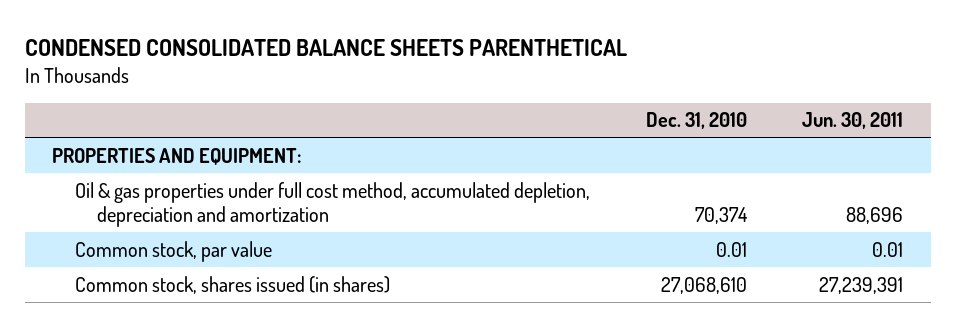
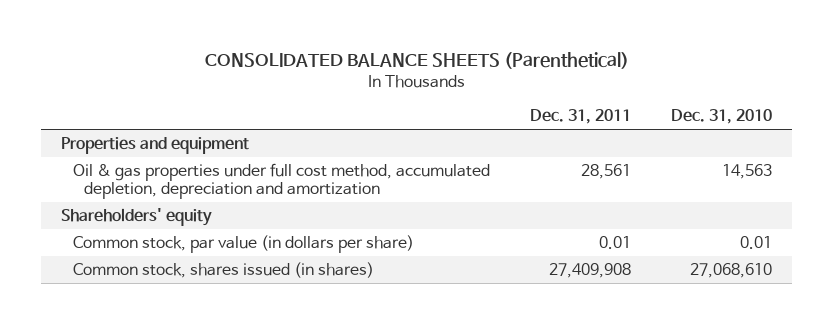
[24,38,627,56] CONDENSED CONSOLIDATED BALANCE SHEETS PARENTHETICAL -> [204,51,629,69] CONSOLIDATED BALANCE SHEETS (Parenthetical)
[802,112,904,130] Jun. 30, 2011 -> none
none -> [529,109,631,125] Dec. 31, 2011
[52,147,302,165] PROPERTIES AND EQUIPMENT: -> [61,137,250,155] Properties and equipment
[694,206,748,224] 70,374 -> [721,164,772,180] 14,563
none -> [61,208,213,227] Shareholders' equity
[74,240,272,262] Common stock, par value -> [72,235,414,254] Common stock, par value (in dollars per share)

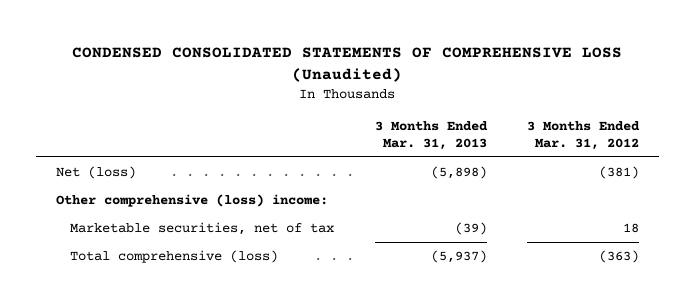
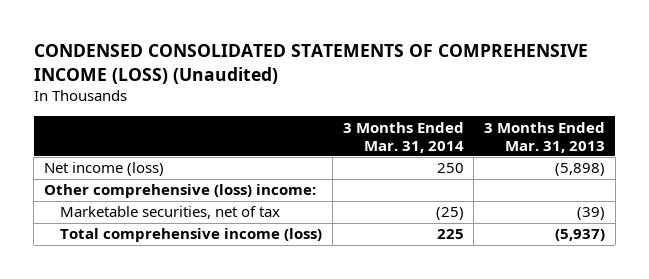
[72,47,623,83] CONDENSED CONSOLIDATED STATEMENTS OF COMPREHENSIVE LOSS (Unaudited) -> [33,44,588,84] CONDENSED CONSOLIDATED STATEMENTS OF COMPREHENSIVE INCOME (LOSS) (Unaudited)
[527,121,641,150] 3 Months Ended Mar. 31, 2012 -> none
none -> [342,121,464,153] 3 Months Ended Mar. 31, 2014
[55,165,136,179] Net (loss) -> [44,162,165,177] Net income (loss)
[69,249,278,263] Total comprehensive (loss) -> [60,228,323,243] Total comprehensive income (loss)

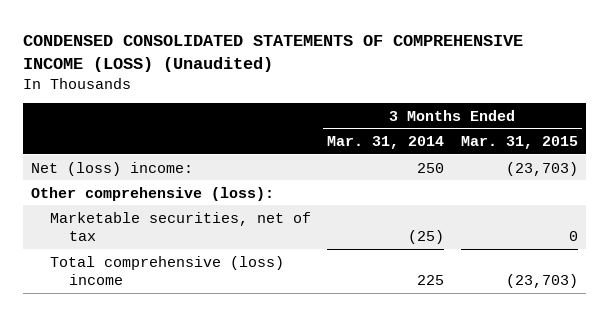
[483,121,605,153] 3 Months Ended Mar. 31, 2013 -> none
none -> [460,136,578,150] Mar. 31, 2015
[44,162,165,177] Net income (loss) -> [30,161,193,176] Net (loss) income:
[44,184,317,199] Other comprehensive (loss) income: -> [30,186,274,201] Other comprehensive (loss):
[60,228,323,243] Total comprehensive income (loss) -> [49,255,284,286] Total comprehensive (loss) income

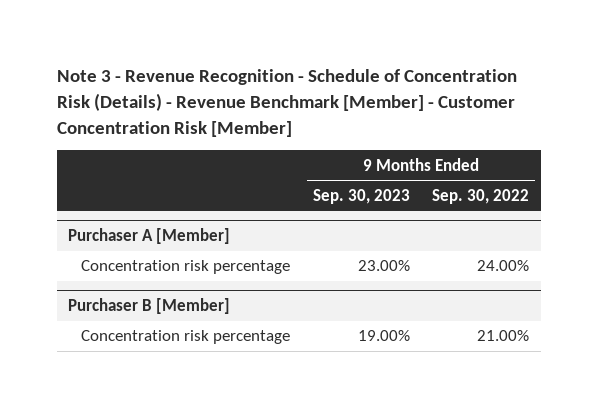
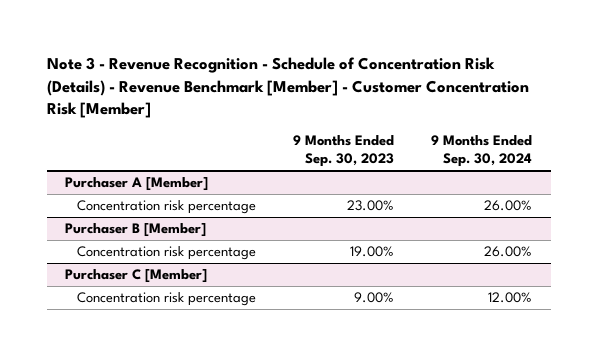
[432,188,530,204] Sep. 30, 2022 -> none
none -> [430,134,532,168] 9 Months Ended Sep. 30, 2024
none -> [65,269,208,284] Purchaser C [Member]
none -> [76,292,256,307] Concentration risk percentage

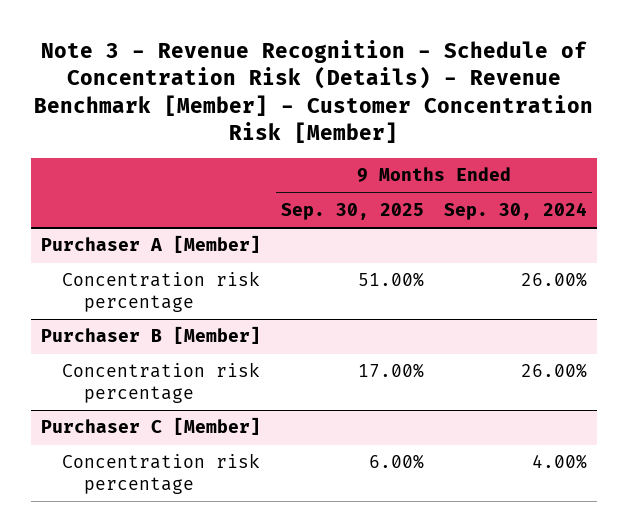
[292,134,394,168] 9 Months Ended Sep. 30, 2023 -> none
none -> [280,202,424,220] Sep. 30, 2025
[487,292,532,304] 12.00% -> [531,454,587,470] 4.00%

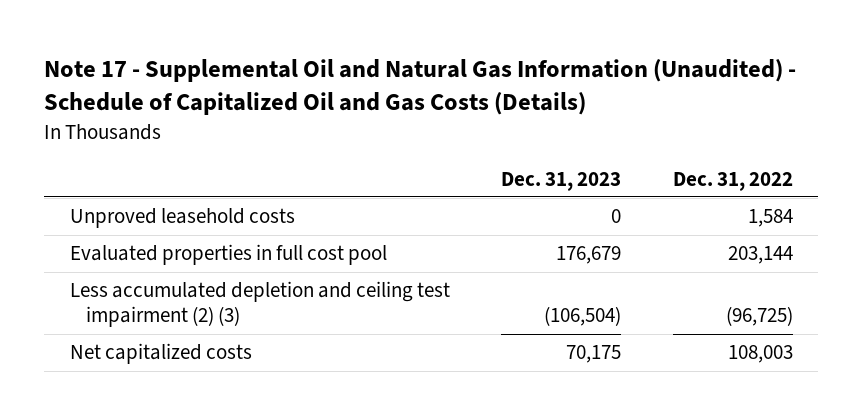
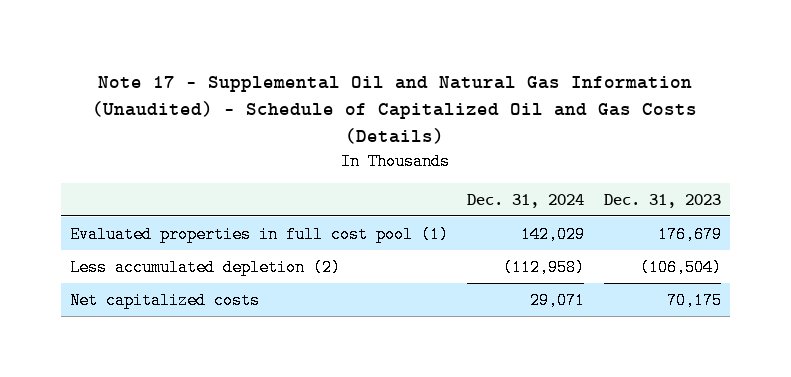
[672,171,793,191] Dec. 31, 2022 -> none
none -> [467,193,585,208] Dec. 31, 2024
[69,208,295,229] Unproved leasehold costs -> none
[69,244,387,266] Evaluated properties in full cost pool -> [70,225,450,243] Evaluated properties in full cost pool (1)
[69,281,450,328] Less accumulated depletion and ceiling test impairment (2) (3) -> [70,258,342,276] Less accumulated depletion (2)

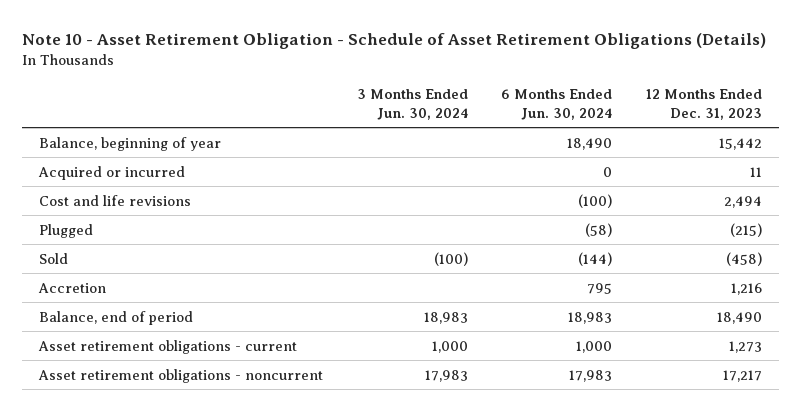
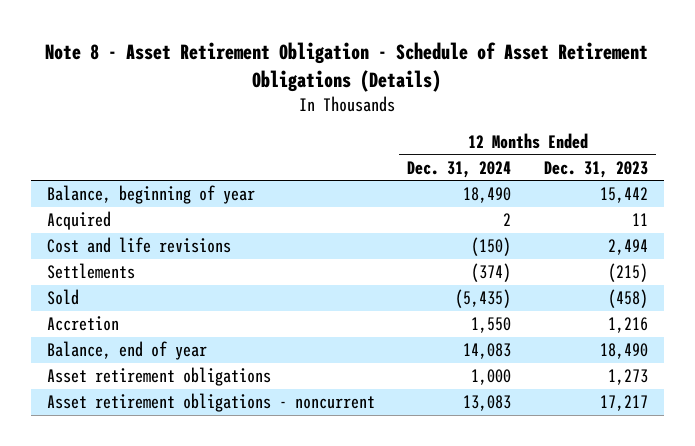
[21,32,766,49] Note 10 - Asset Retirement Obligation - Schedule of Asset Retirement Obligations (Details) -> [45,41,649,92] Note 8 - Asset Retirement Obligation - Schedule of Asset Retirement Obligations (Details)
[356,88,468,120] 3 Months Ended Jun. 30, 2024 -> none
[501,88,613,120] 6 Months Ended Jun. 30, 2024 -> none
none -> [407,160,512,178] Dec. 31, 2024
[37,165,185,180] Acquired or incurred -> [47,211,112,231] Acquired
[38,223,93,238] Plugged -> [47,263,136,280] Settlements
[38,310,193,325] Balance, end of period -> [47,341,208,361] Balance, end of year
[37,339,297,354] Asset retirement obligations - current -> [47,367,272,387] Asset retirement obligations

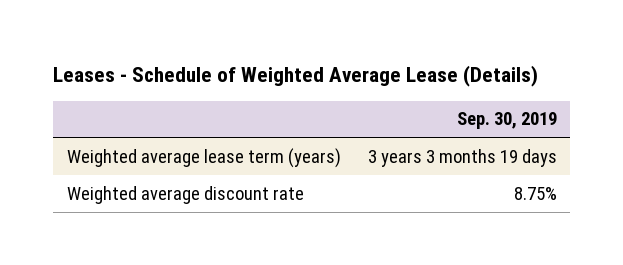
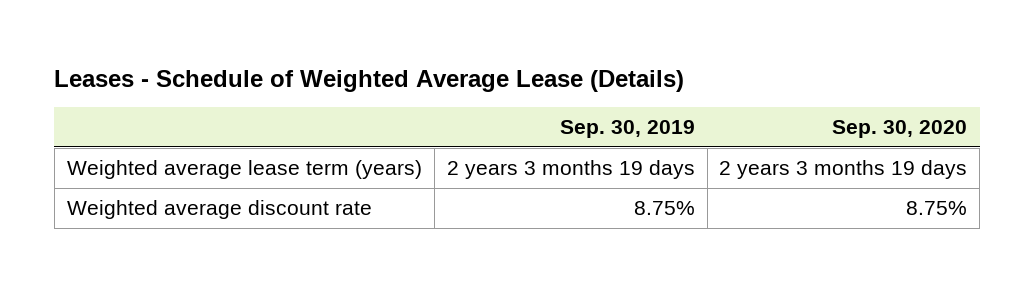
none -> [832,120,968,139] Sep. 30, 2020
[367,148,557,167] 3 years 3 months 19 days -> [446,159,695,179] 2 years 3 months 19 days

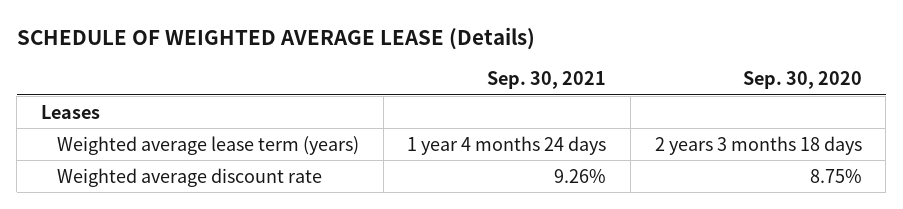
[54,69,685,92] Leases - Schedule of Weighted Average Lease (Details) -> [16,26,535,50] SCHEDULE OF WEIGHTED AVERAGE LEASE (Details)
[559,120,695,139] Sep. 30, 2019 -> none
none -> [487,71,607,90] Sep. 30, 2021
none -> [40,104,100,119] Leases
[719,159,968,179] 2 years 3 months 19 days -> [654,135,862,155] 2 years 3 months 18 days

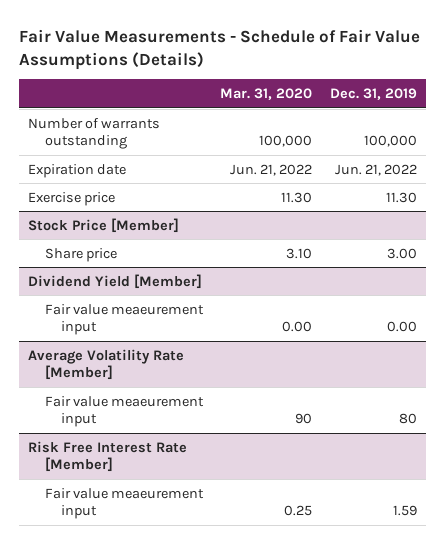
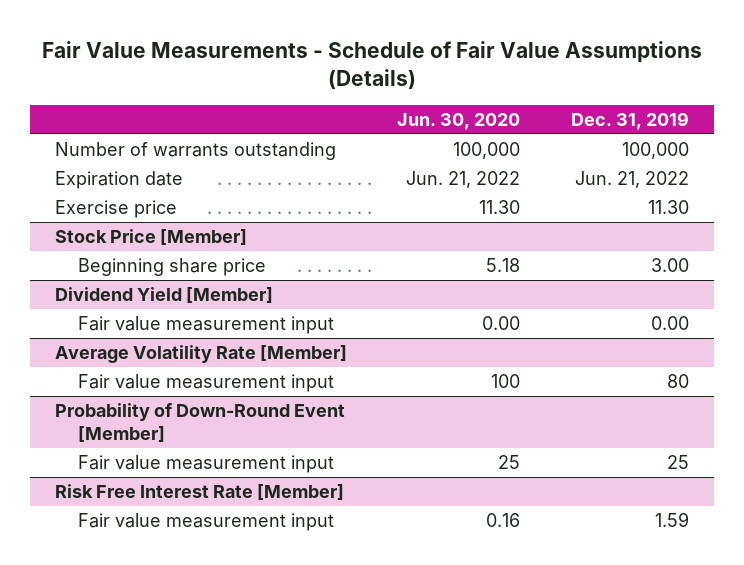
[220,88,313,101] Mar. 31, 2020 -> none
none -> [397,112,521,130] Jun. 30, 2020
[44,247,117,262] Share price -> [78,258,267,277] Beginning share price
[44,303,204,336] Fair value meaeurement input -> [78,316,335,335] Fair value measurement input
[44,395,204,428] Fair value meaeurement input -> [78,374,335,393] Fair value measurement input
none -> [54,403,345,443] Probability of Down-Round Event [Member]
none -> [78,455,335,474] Fair value measurement input
[44,487,204,520] Fair value meaeurement input -> [78,513,335,532] Fair value measurement input

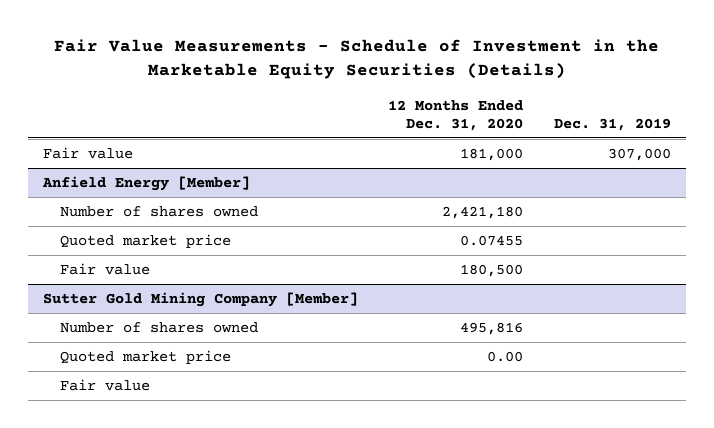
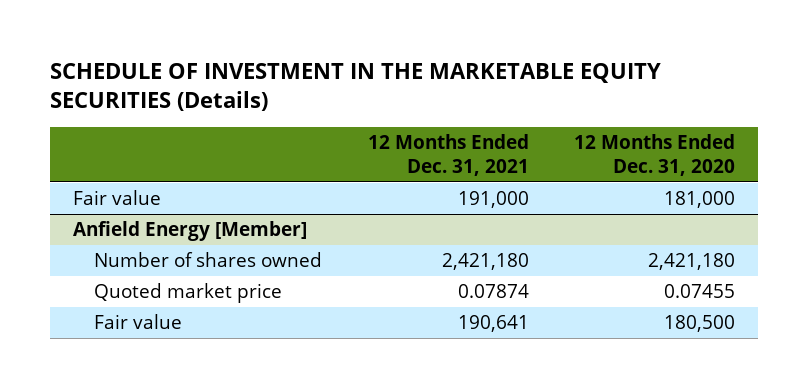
[53,39,659,80] Fair Value Measurements - Schedule of Investment in the Marketable Equity Securities (Details) -> [49,62,661,112] SCHEDULE OF INVESTMENT IN THE MARKETABLE EQUITY SECURITIES (Details)
[553,117,671,131] Dec. 31, 2019 -> none
none -> [367,134,529,176] 12 Months Ended Dec. 31, 2021
[42,292,358,308] Sutter Gold Mining Company [Member] -> none
[59,322,258,334] Number of shares owned -> none
[59,350,231,365] Quoted market price -> none
[59,379,150,392] Fair value -> none

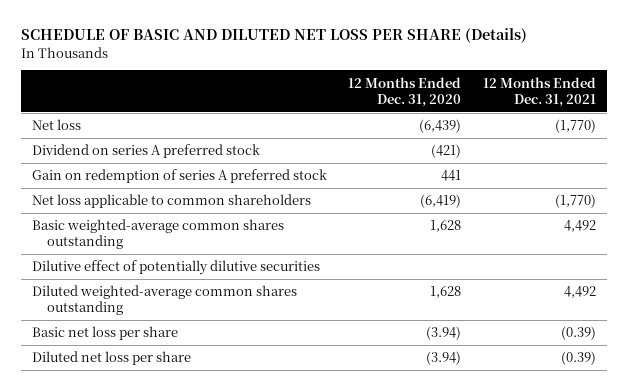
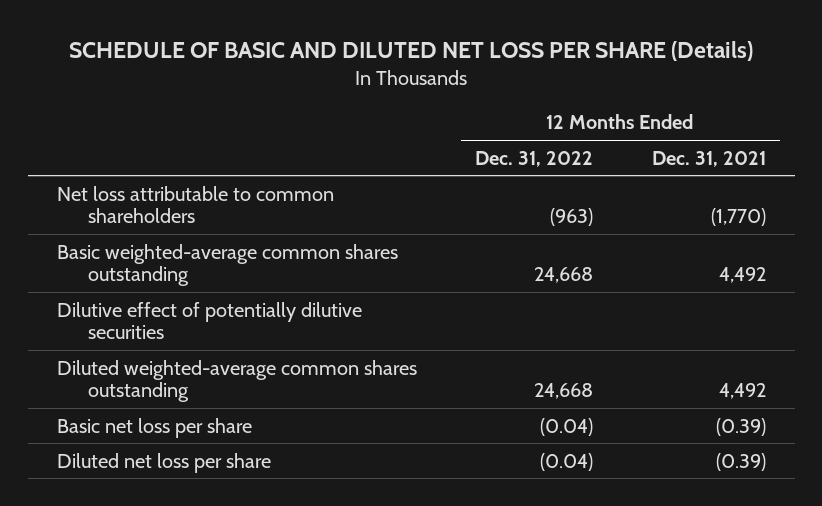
[348,76,462,107] 12 Months Ended Dec. 31, 2020 -> none
none -> [475,150,594,167] Dec. 31, 2022
[31,144,260,159] Dividend on series A preferred stock -> none
[31,169,327,184] Gain on redemption of series A preferred stock -> none
[31,194,311,209] Net loss applicable to common shareholders -> none
[31,119,81,131] Net loss -> [56,185,334,224] Net loss attributable to common shareholders

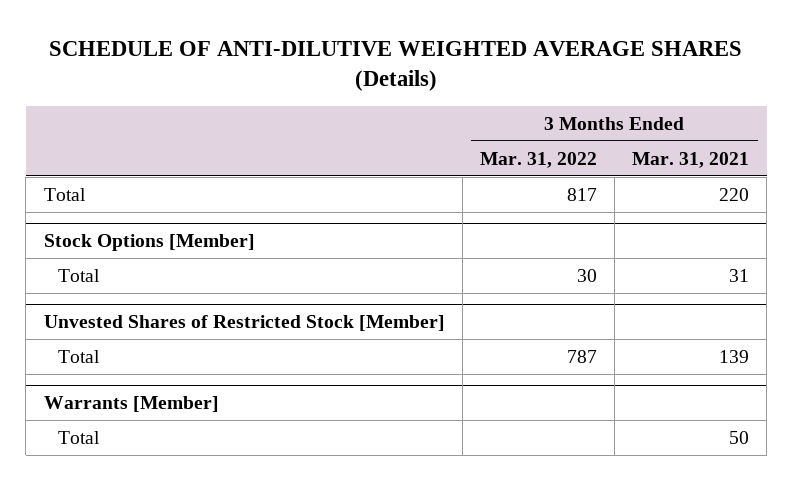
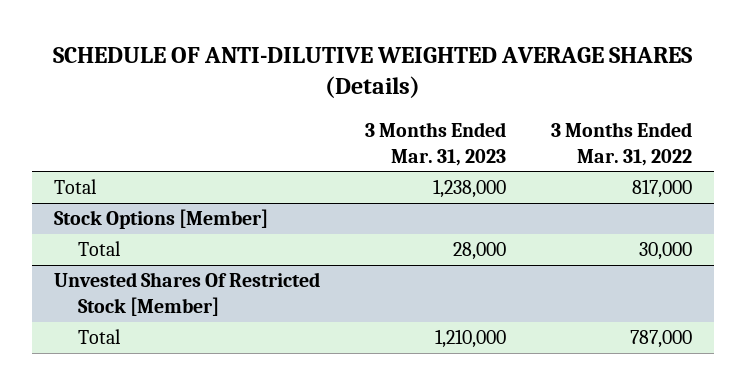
[631,151,749,168] Mar. 31, 2021 -> none
none -> [364,121,506,166] 3 Months Ended Mar. 31, 2023
[566,187,597,201] 817 -> [631,179,692,199] 817,000
[43,396,219,413] Warrants [Member] -> none
[58,430,101,444] Total -> none
[576,268,597,282] 30 -> [638,242,692,261] 30,000
[43,315,445,332] Unvested Shares of Restricted Stock [Member] -> [54,272,321,317] Unvested Shares Of Restricted Stock [Member]
[566,349,597,363] 787 -> [629,330,692,349] 787,000

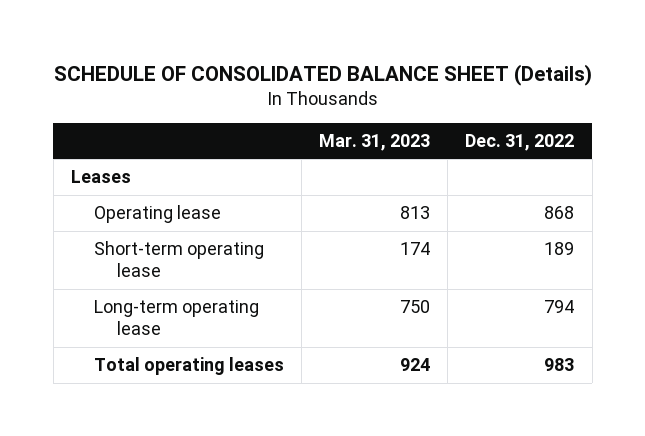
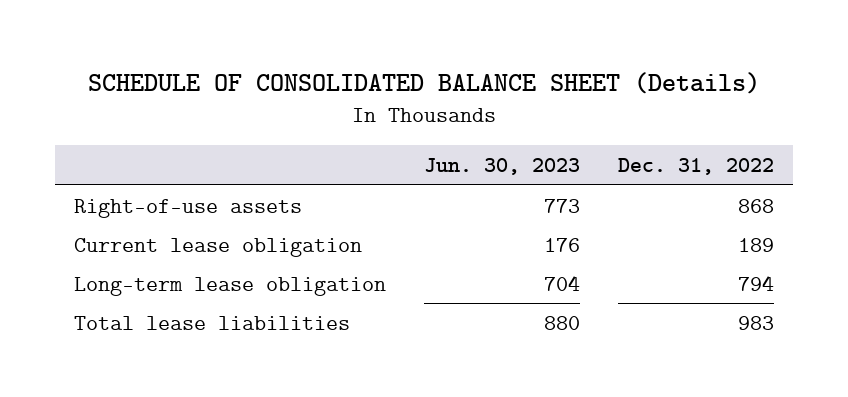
[319,133,431,151] Mar. 31, 2023 -> none
none -> [423,157,580,175] Jun. 30, 2023
[70,170,131,184] Leases -> none
[94,205,222,224] Operating lease -> [74,198,303,218] Right-of-use assets
[94,241,265,278] Short-term operating lease -> [74,237,363,257] Current lease obligation
[94,300,260,336] Long-term operating lease -> [74,276,387,296] Long-term lease obligation
[94,357,285,376] Total operating leases -> [74,315,351,330] Total lease liabilities

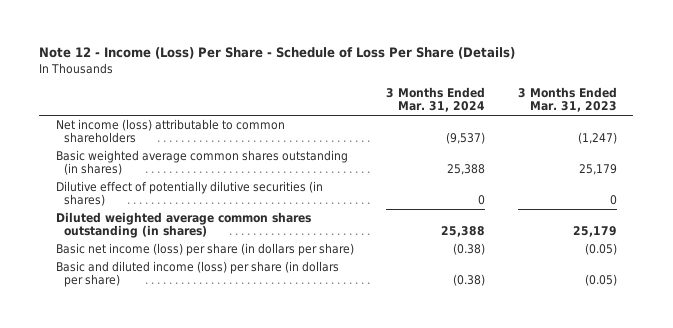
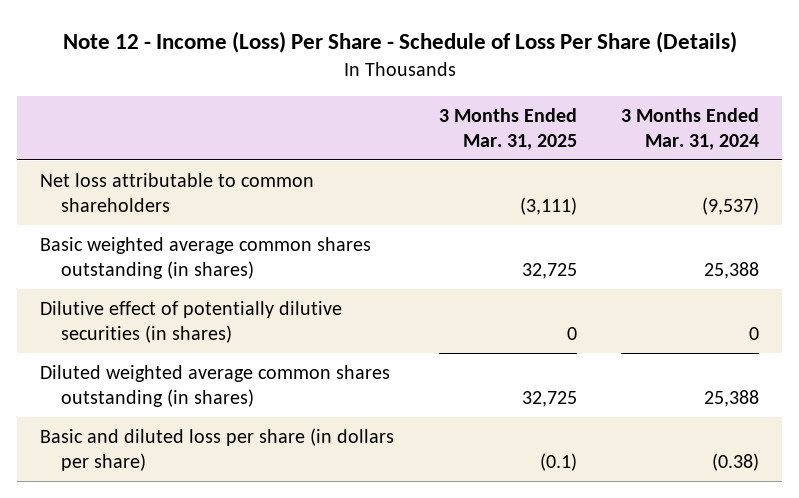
[518,87,618,113] 3 Months Ended Mar. 31, 2023 -> none
none -> [438,107,577,151] 3 Months Ended Mar. 31, 2025
[55,119,285,144] Net income (loss) attributable to common shareholders -> [39,172,314,213] Net loss attributable to common shareholders
[55,261,339,288] Basic and diluted income (loss) per share (in dollars per share) -> none
[55,243,354,257] Basic net income (loss) per share (in dollars per share) -> [39,427,394,472] Basic and diluted loss per share (in dollars per share)

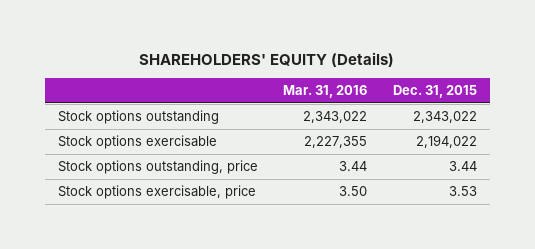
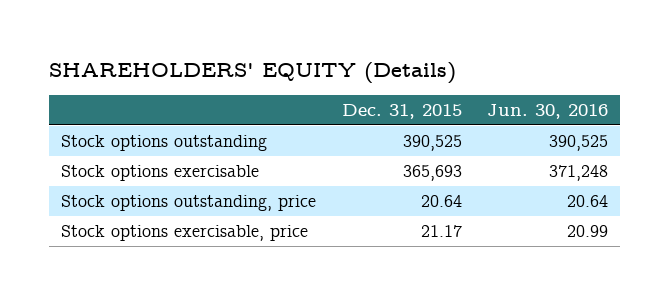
[283,84,368,98] Mar. 31, 2016 -> none
none -> [486,104,608,120] Jun. 30, 2016
[413,111,478,124] 2,343,022 -> [402,135,462,152] 390,525
[416,135,478,149] 2,194,022 -> [402,165,462,182] 365,693
[449,161,478,172] 3.44 -> [420,195,462,208] 20.64
[449,186,478,197] 3.53 -> [420,225,462,238] 21.17

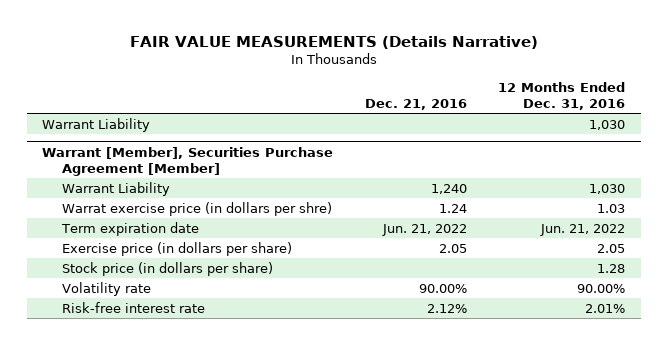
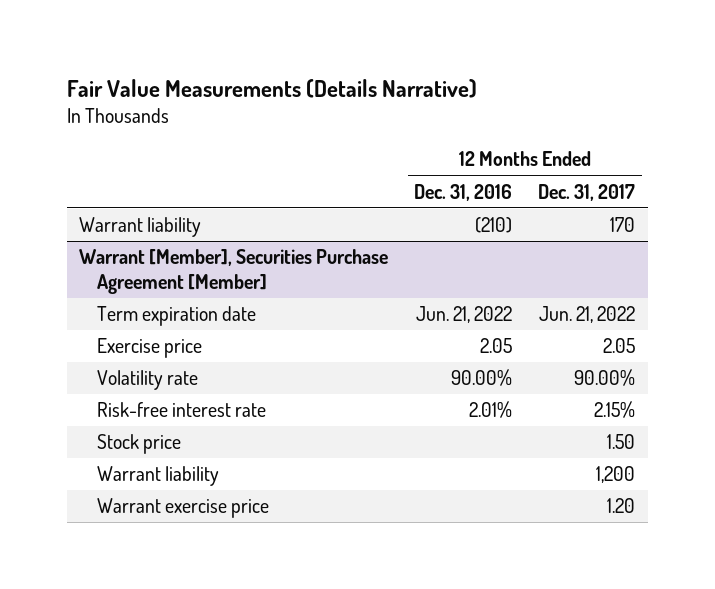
[129,35,538,49] FAIR VALUE MEASUREMENTS (Details Narrative) -> [66,78,477,98] Fair Value Measurements (Details Narrative)
[364,99,467,111] Dec. 21, 2016 -> none
none -> [538,183,636,201] Dec. 31, 2017
[42,117,151,132] Warrant Liability -> [79,217,202,238] Warrant liability
[588,119,625,130] 1,030 -> [475,217,513,234] (210)
[62,181,171,196] Warrant Liability -> none
[62,201,333,216] Warrat exercise price (in dollars per shre) -> none
[62,261,274,276] Stock price (in dollars per share) -> none
[62,241,293,256] Exercise price (in dollars per share) -> [97,338,203,359] Exercise price
none -> [97,434,182,455] Stock price
none -> [97,466,220,487] Warrant liability
none -> [97,498,270,519] Warrant exercise price

